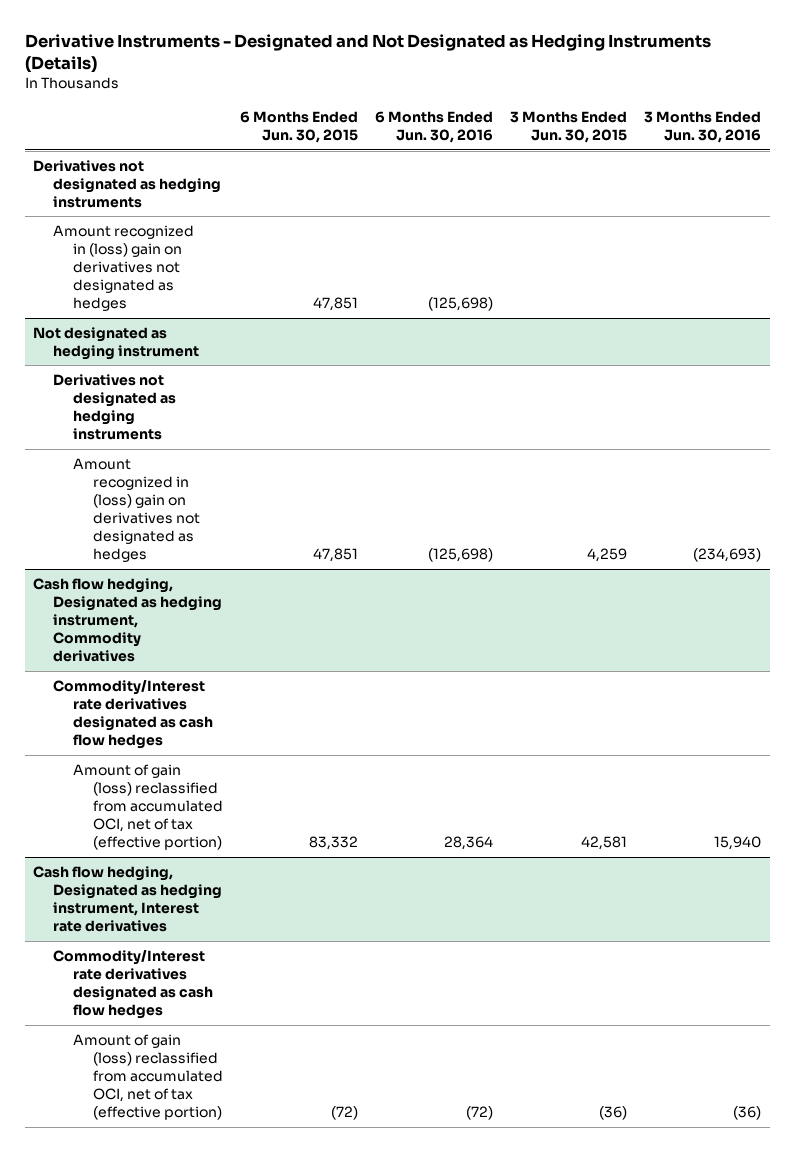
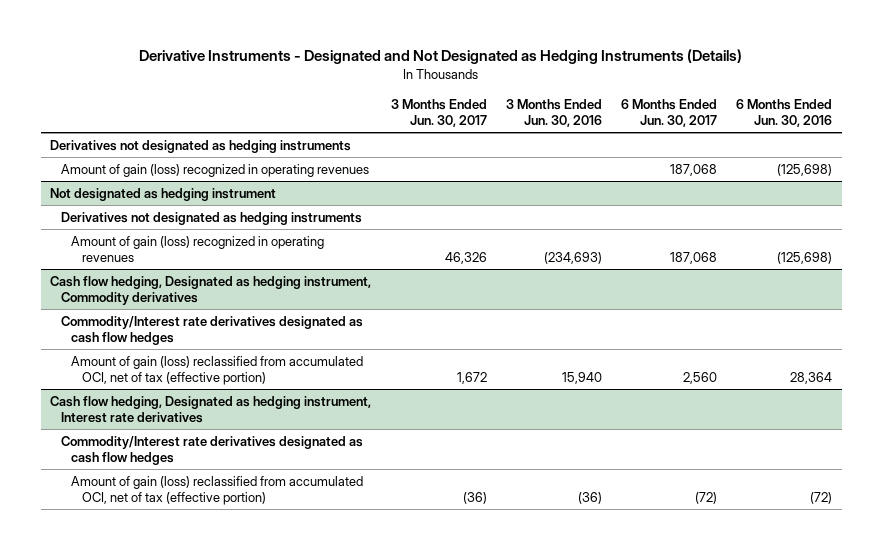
[240,111,359,144] 6 Months Ended Jun. 30, 2015 -> none
[510,111,628,144] 3 Months Ended Jun. 30, 2015 -> none
none -> [390,98,487,128] 3 Months Ended Jun. 30, 2017
none -> [621,98,718,128] 6 Months Ended Jun. 30, 2017
[53,224,195,312] Amount recognized in (loss) gain on derivatives not designated as hedges -> [60,163,369,177] Amount of gain (loss) recognized in operating revenues
[73,457,201,563] Amount recognized in (loss) gain on derivatives not designated as hedges -> [71,235,325,263] Amount of gain (loss) recognized in operating revenues

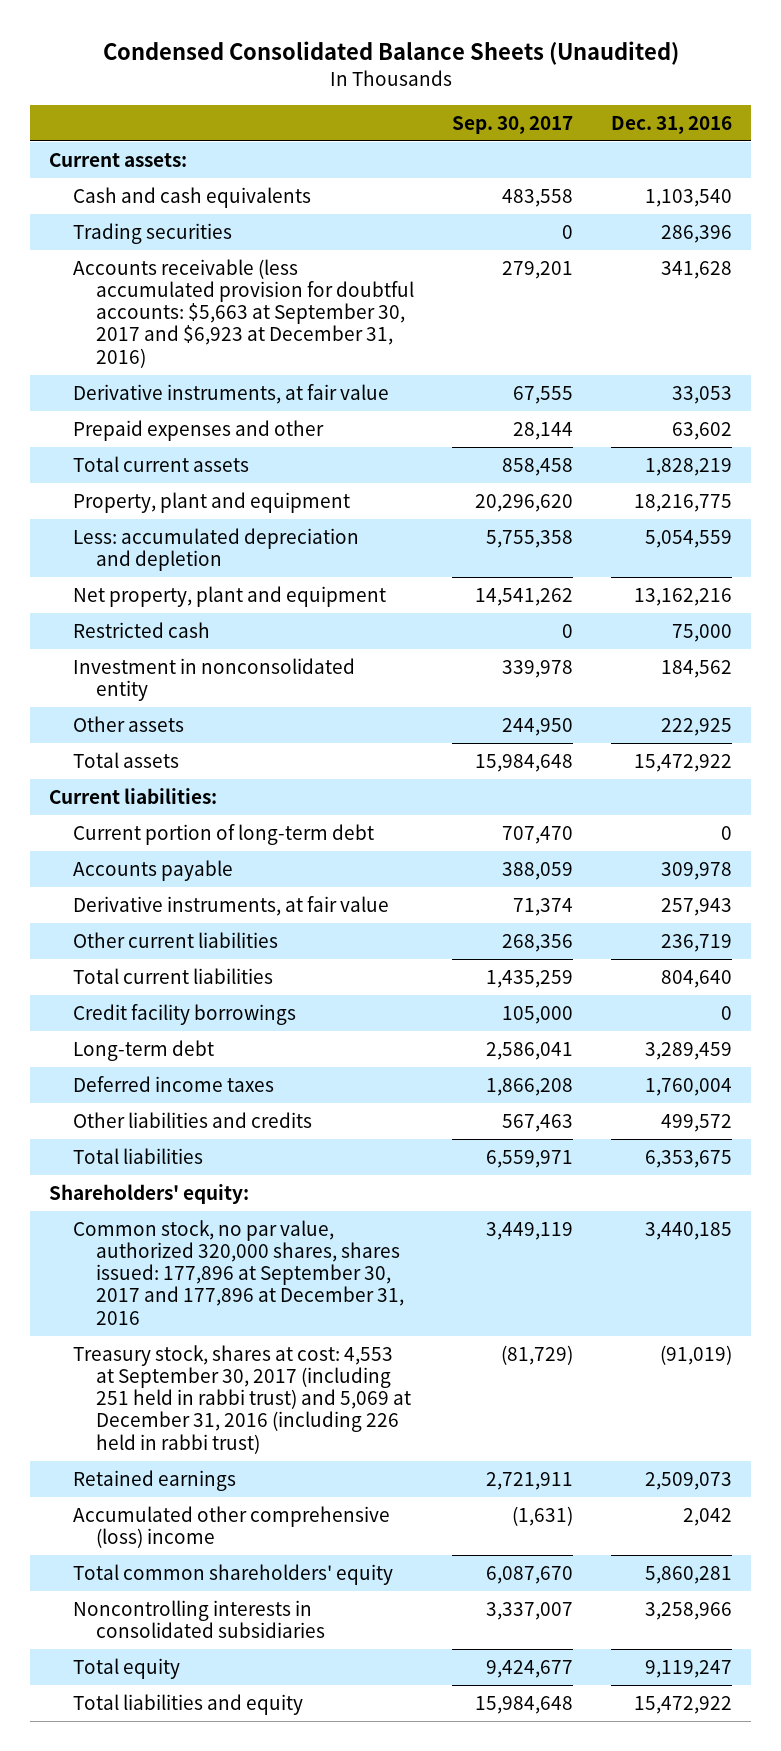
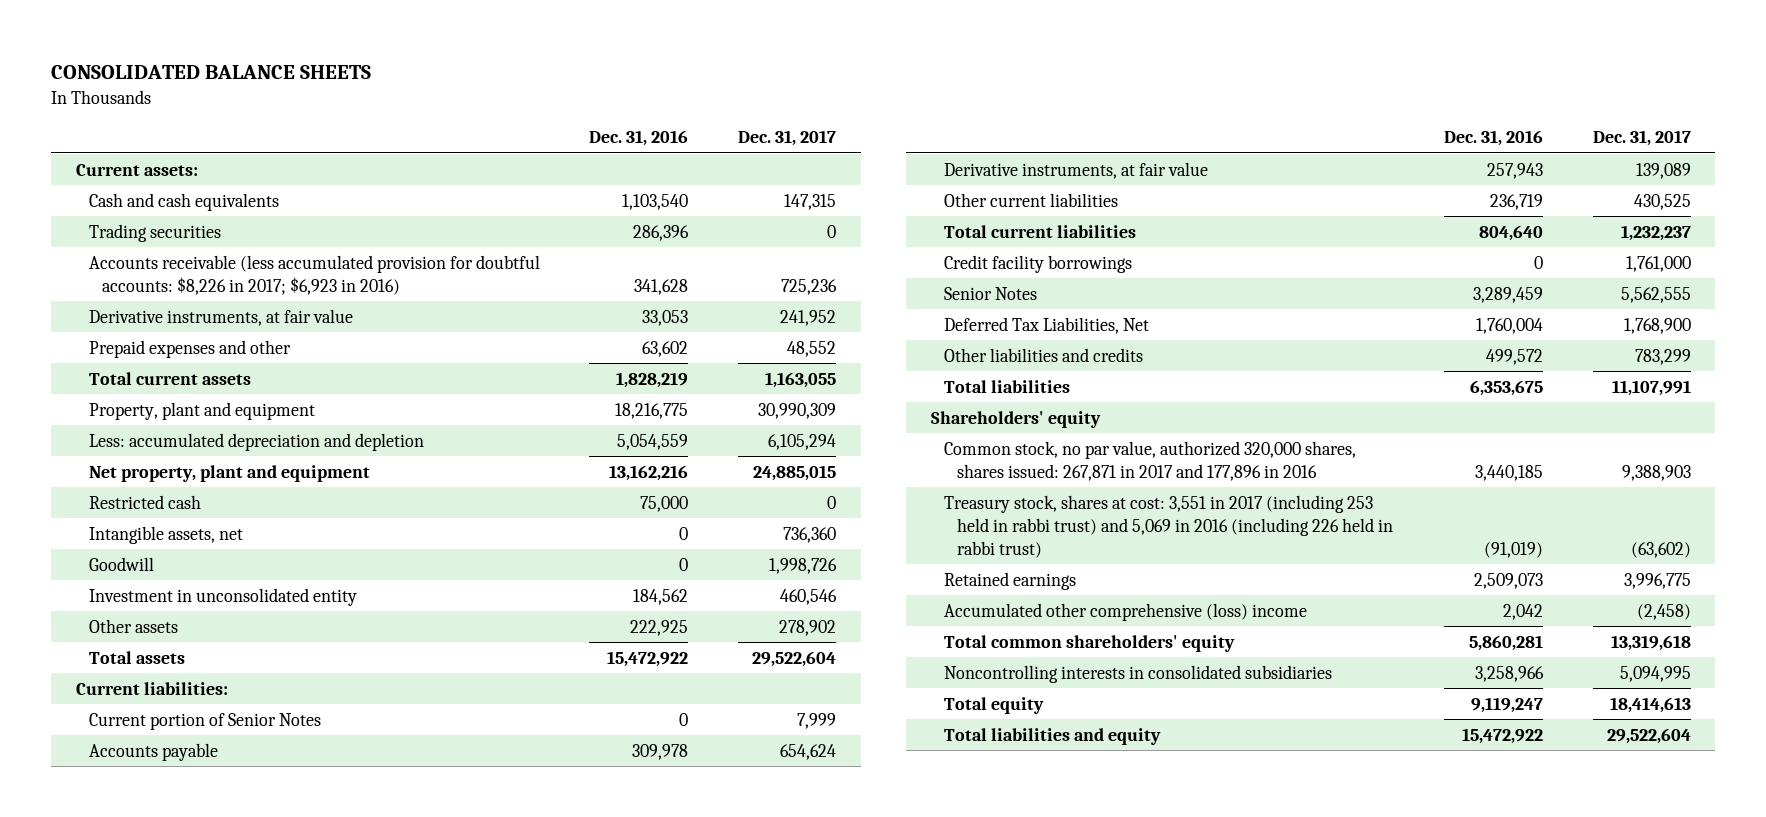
[102,40,679,65] Condensed Consolidated Balance Sheets (Unaudited) -> [51,65,372,80] CONSOLIDATED BALANCE SHEETS
[451,115,573,134] Sep. 30, 2017 -> none
none -> [737,130,836,147] Dec. 31, 2017
[72,258,414,368] Accounts receivable (less accumulated provision for doubtful accounts: $5,663 at September 30, 2017 and $6,923 at December 31, 2016) -> [88,254,540,295] Accounts receivable (less accumulated provision for doubtful accounts: $8,226 in 2017; $6,923 in 2016)
none -> [88,525,243,544] Intangible assets, net
none -> [88,556,154,571] Goodwill
[72,657,355,702] Investment in nonconsolidated entity -> [88,587,357,606] Investment in unconsolidated entity
[72,823,374,845] Current portion of long-term debt -> [88,712,321,730] Current portion of Senior Notes
[72,1039,214,1061] Long-term debt -> [943,286,1037,300] Senior Notes
[72,1075,274,1092] Deferred income taxes -> [943,316,1149,334] Deferred Tax Liabilities, Net
[49,1183,250,1204] Shareholders' equity: -> [930,410,1101,428] Shareholders' equity
[72,1219,404,1325] Common stock, no par value, authorized 320,000 shares, shares issued: 177,896 at September 30, 2017 and 177,896 at December 31, 2016 -> [943,440,1356,481] Common stock, no par value, authorized 320,000 shares, shares issued: 267,871 in 2017 and 177,896 in 2016
[72,1344,411,1454] Treasury stock, shares at cost: 4,553 at September 30, 2017 (including 251 held in rabbi trust) and 5,069 at December 31, 2016 (including 226 held in rabbi trust) -> [943,494,1393,558] Treasury stock, shares at cost: 3,551 in 2017 (including 253 held in rabbi trust) and 5,069 in 2016 (including 226 held in rabbi trust)

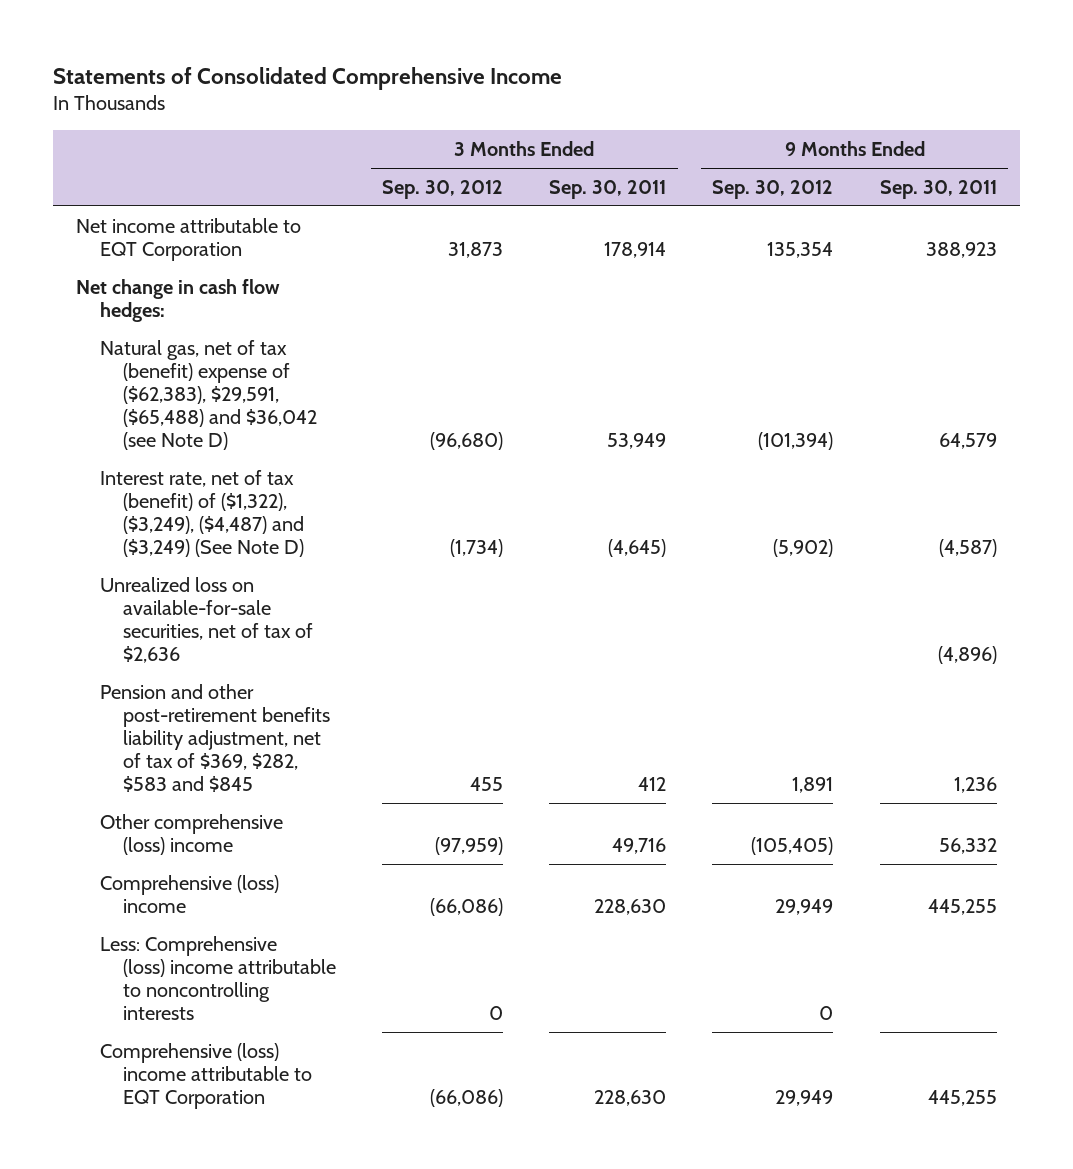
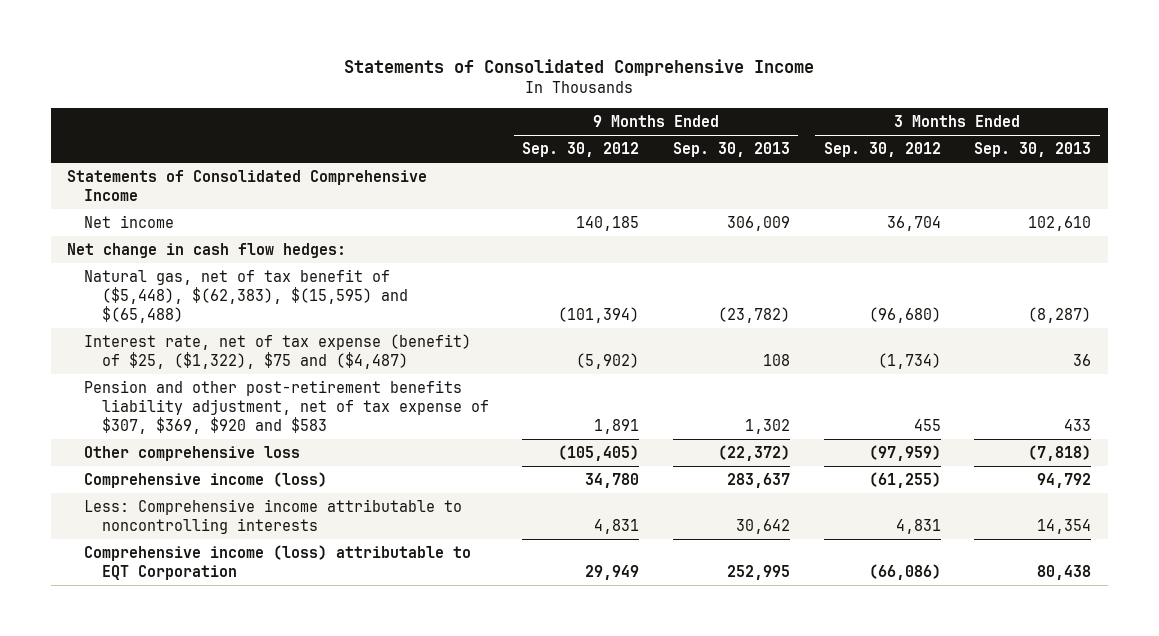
[549,179,667,199] Sep. 30, 2011 -> none
[879,179,997,199] Sep. 30, 2011 -> none
none -> [672,142,790,158] Sep. 30, 2013
none -> [974,142,1092,158] Sep. 30, 2013
[76,217,302,261] Net income attributable to EQT Corporation -> none
none -> [67,169,428,201] Statements of Consolidated Comprehensive Income
none -> [84,214,175,228] Net income
[99,576,313,663] Unrealized loss on available-for-sale securities, net of tax of $2,636 -> none
[99,339,317,450] Natural gas, net of tax (benefit) expense of ($62,383), $29,591, ($65,488) and $36,042 (see Note D) -> [84,268,408,323] Natural gas, net of tax benefit of ($5,448), $(62,383), $(15,595) and $(65,488)
[99,469,304,557] Interest rate, net of tax (benefit) of ($1,322), ($3,249), ($4,487) and ($3,249) (See Note D) -> [84,333,472,369] Interest rate, net of tax expense (benefit) of $25, ($1,322), $75 and ($4,487)
[99,683,330,792] Pension and other post-retirement benefits liability adjustment, net of tax of $369, $282, $583 and $845 -> [84,379,489,434] Pension and other post-retirement benefits liability adjustment, net of tax expense of $307, $369, $920 and $583
[99,813,283,855] Other comprehensive (loss) income -> [84,445,301,461] Other comprehensive loss
[99,874,279,913] Comprehensive (loss) income -> [84,471,328,488] Comprehensive income (loss)
[430,897,504,916] (66,086) -> [868,471,941,488] (61,255)
[775,898,834,915] 29,949 -> [585,472,640,488] 34,780
[99,935,336,1020] Less: Comprehensive (loss) income attributable to noncontrolling interests -> [84,498,463,534] Less: Comprehensive income attributable to noncontrolling interests
[489,1005,504,1020] 0 -> [895,518,941,534] 4,831
[819,1005,834,1020] 0 -> [594,518,640,534] 4,831
[99,1042,312,1109] Comprehensive (loss) income attributable to EQT Corporation -> [84,544,472,580] Comprehensive income (loss) attributable to EQT Corporation

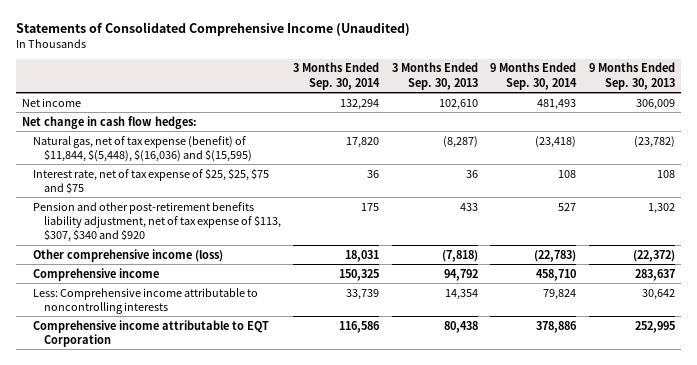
[344,59,815,77] Statements of Consolidated Comprehensive Income -> [15,21,410,36] Statements of Consolidated Comprehensive Income (Unaudited)
[522,142,640,158] Sep. 30, 2012 -> none
[823,142,941,158] Sep. 30, 2012 -> none
none -> [293,62,381,90] 3 Months Ended Sep. 30, 2014
none -> [490,62,578,90] 9 Months Ended Sep. 30, 2014
[67,169,428,201] Statements of Consolidated Comprehensive Income -> none
[84,268,408,323] Natural gas, net of tax benefit of ($5,448), $(62,383), $(15,595) and $(65,488) -> [32,135,253,162] Natural gas, net of tax expense (benefit) of $11,844, $(5,448), $(16,036) and $(15,595)
[84,333,472,369] Interest rate, net of tax expense (benefit) of $25, ($1,322), $75 and ($4,487) -> [32,167,269,194] Interest rate, net of tax expense of $25, $25, $75 and $75
[84,379,489,434] Pension and other post-retirement benefits liability adjustment, net of tax expense of $307, $369, $920 and $583 -> [32,201,282,243] Pension and other post-retirement benefits liability adjustment, net of tax expense of $113, $307, $340 and $920
[84,445,301,461] Other comprehensive loss -> [32,248,223,262] Other comprehensive income (loss)
[84,471,328,488] Comprehensive income (loss) -> [32,267,159,281] Comprehensive income
[84,544,472,580] Comprehensive income (loss) attributable to EQT Corporation -> [32,319,269,347] Comprehensive income attributable to EQT Corporation

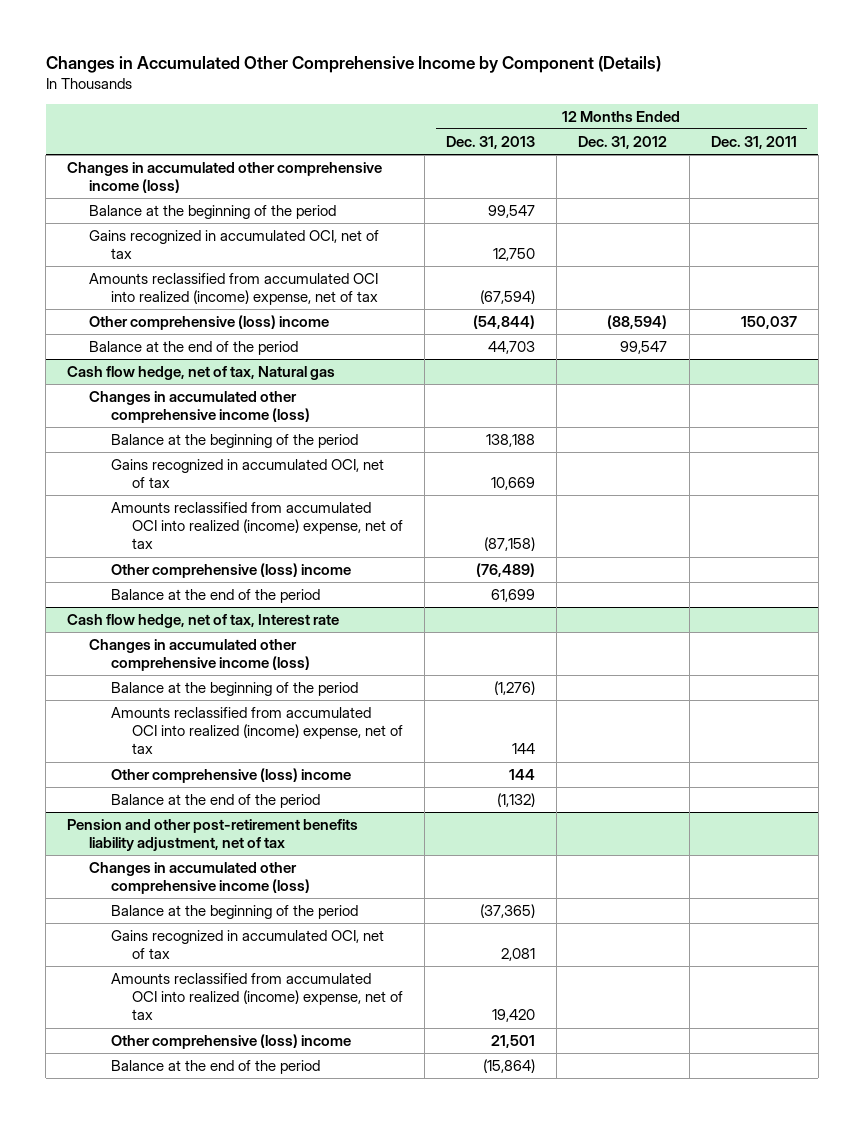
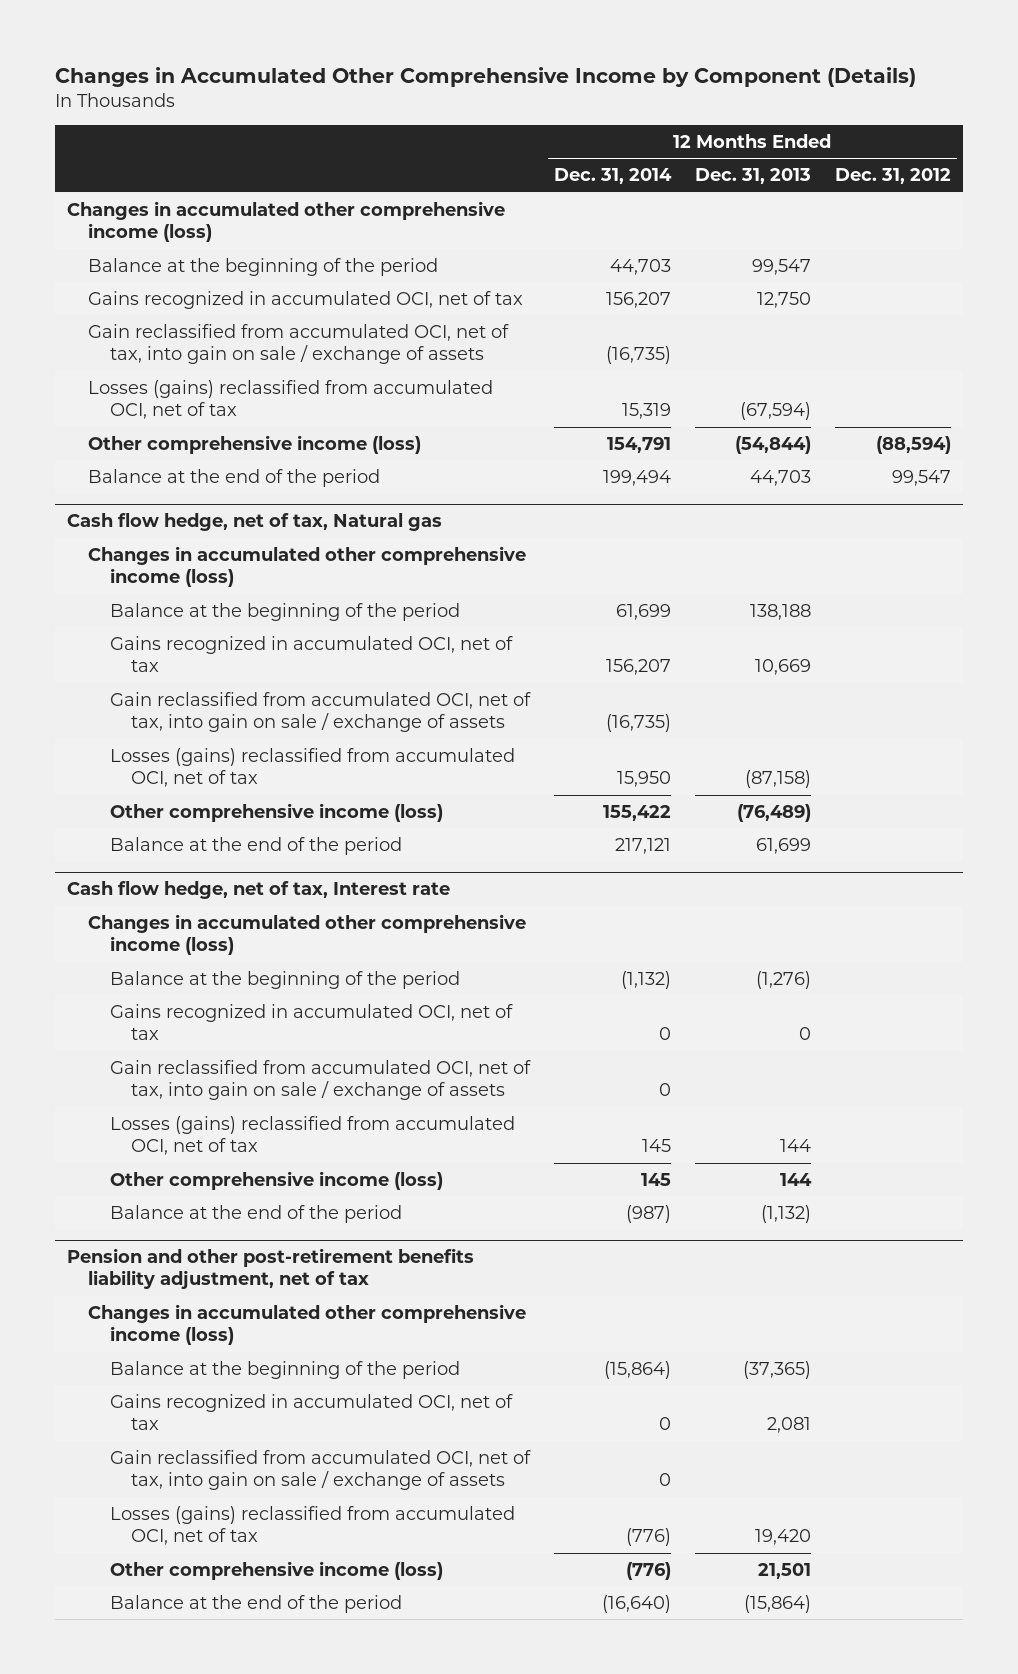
[710,135,797,149] Dec. 31, 2011 -> none
none -> [553,168,672,185] Dec. 31, 2014
none -> [88,323,510,365] Gain reclassified from accumulated OCI, net of tax, into gain on sale / exchange of assets
[88,272,378,306] Amounts reclassified from accumulated OCI into realized (income) expense, net of tax -> [88,379,494,420] Losses (gains) reclassified from accumulated OCI, net of tax
[88,314,329,330] Other comprehensive (loss) income -> [88,434,422,454] Other comprehensive income (loss)
none -> [109,691,531,733] Gain reclassified from accumulated OCI, net of tax, into gain on sale / exchange of assets
[110,501,404,550] Amounts reclassified from accumulated OCI into realized (income) expense, net of tax -> [109,747,515,788] Losses (gains) reclassified from accumulated OCI, net of tax
[110,562,351,578] Other comprehensive (loss) income -> [109,802,443,822] Other comprehensive income (loss)
none -> [109,1003,513,1041] Gains recognized in accumulated OCI, net of tax
none -> [109,1059,531,1101] Gain reclassified from accumulated OCI, net of tax, into gain on sale / exchange of assets
[110,706,404,755] Amounts reclassified from accumulated OCI into realized (income) expense, net of tax -> [109,1115,515,1156] Losses (gains) reclassified from accumulated OCI, net of tax
[110,767,351,783] Other comprehensive (loss) income -> [109,1170,443,1190] Other comprehensive income (loss)
none -> [109,1449,531,1491] Gain reclassified from accumulated OCI, net of tax, into gain on sale / exchange of assets
[110,972,404,1021] Amounts reclassified from accumulated OCI into realized (income) expense, net of tax -> [109,1505,515,1546] Losses (gains) reclassified from accumulated OCI, net of tax
[110,1033,351,1049] Other comprehensive (loss) income -> [109,1560,443,1580] Other comprehensive income (loss)

